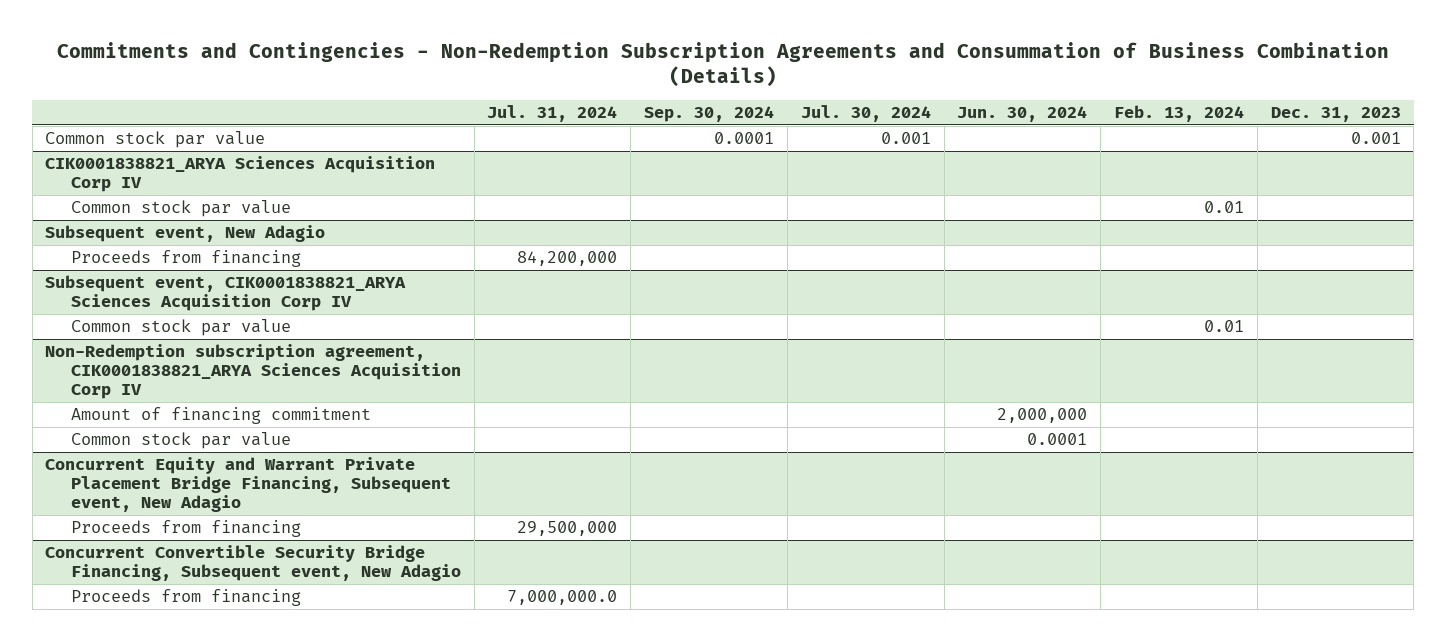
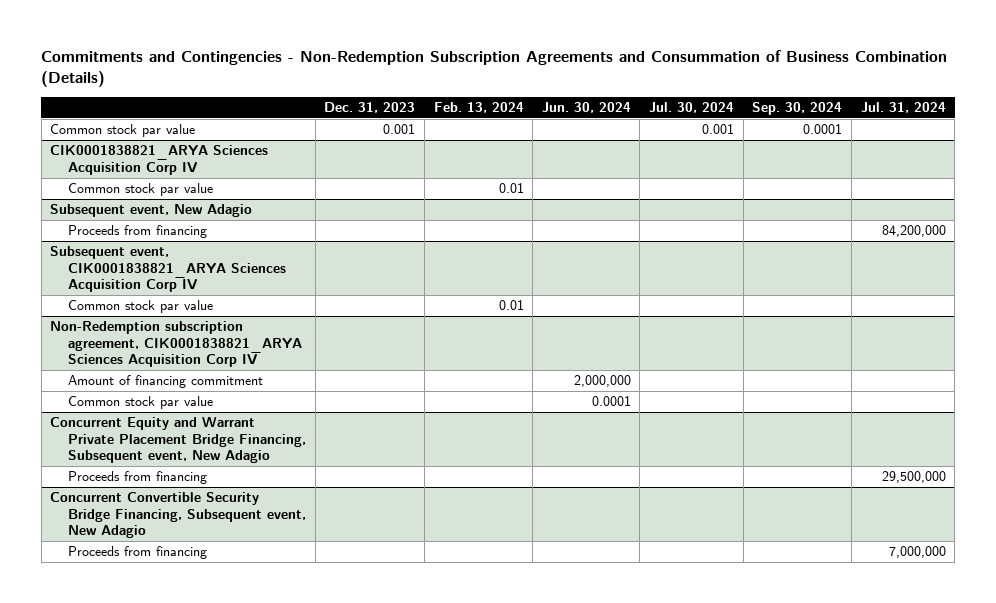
[507,590,618,606] 7,000,000.0 -> [888,546,946,559] 7,000,000

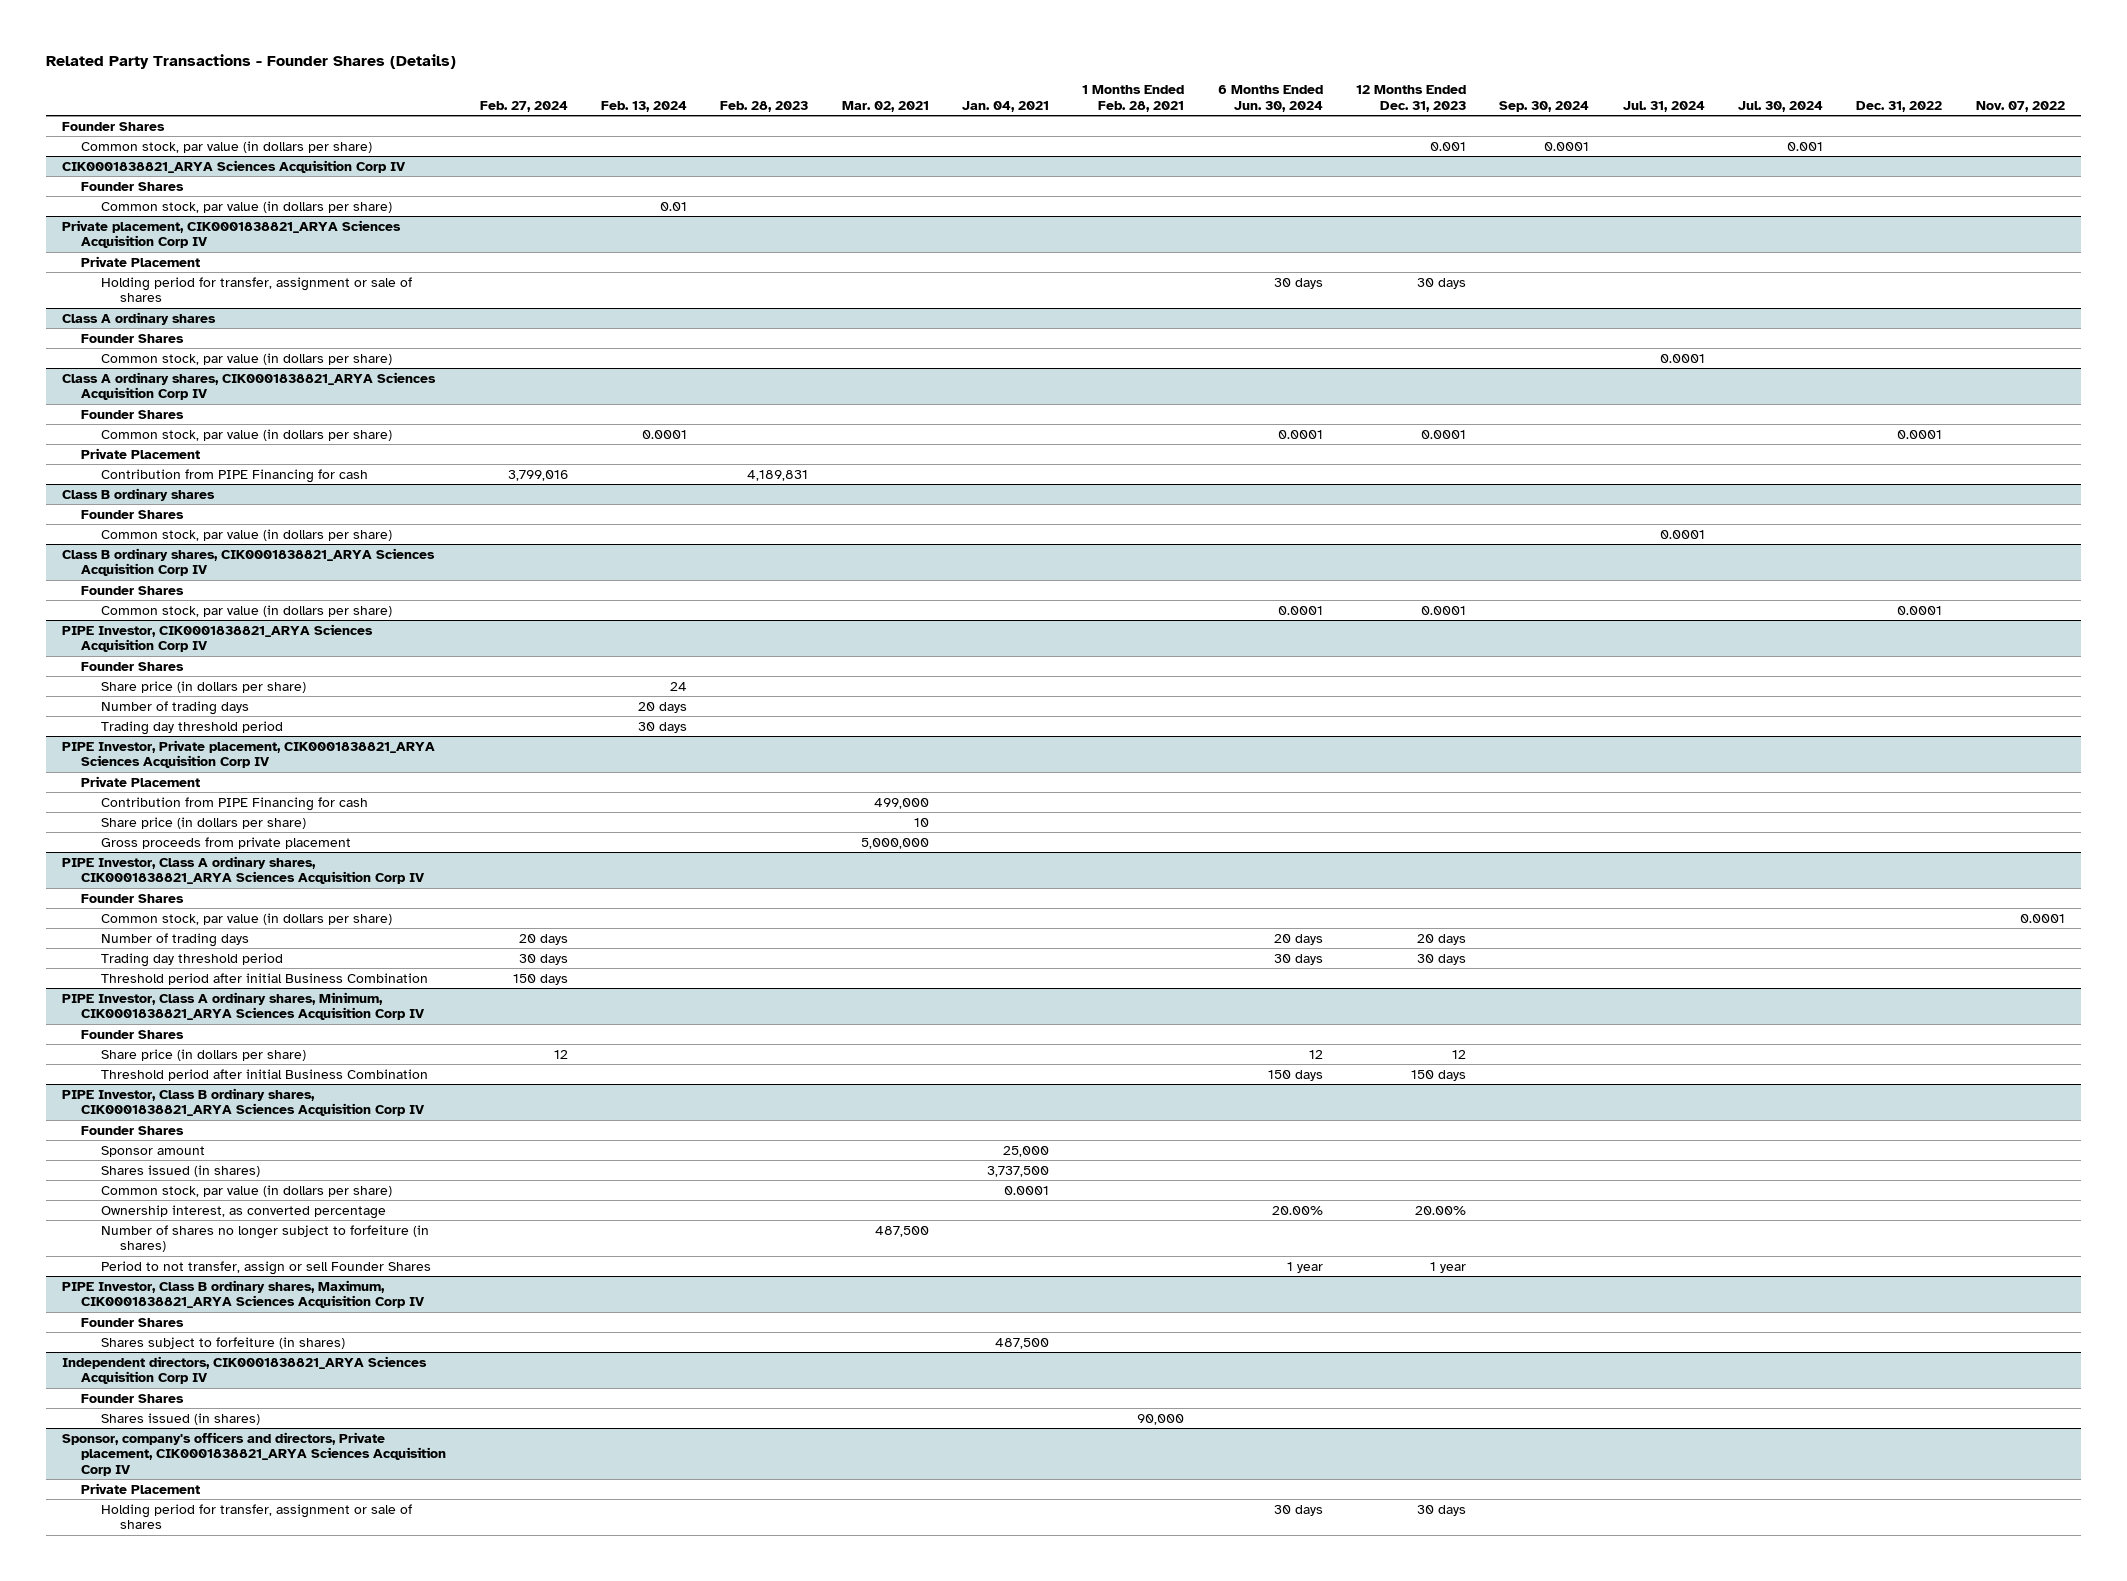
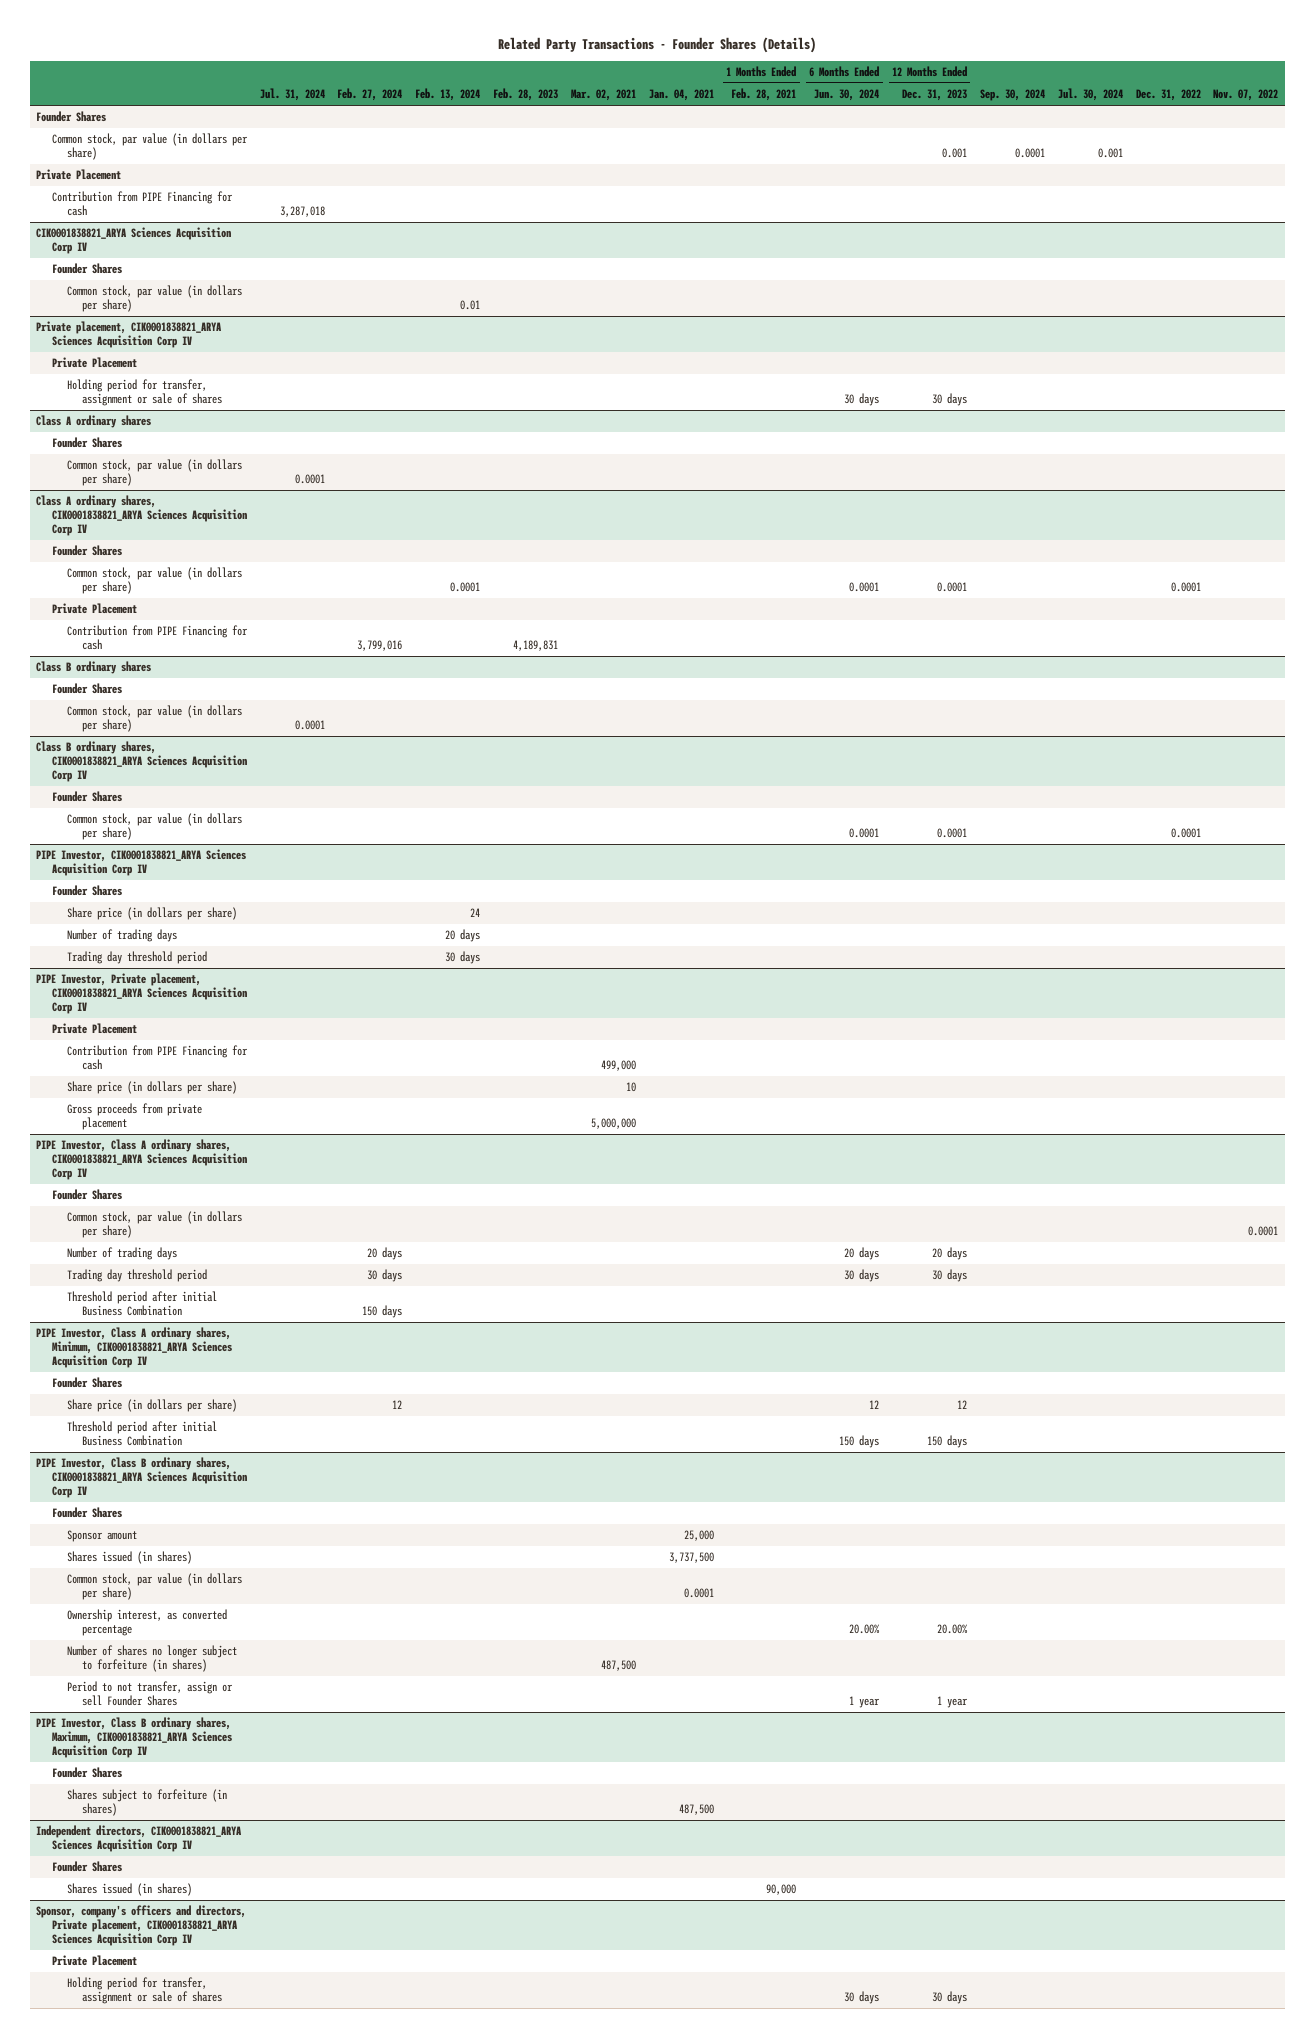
none -> [36,169,122,181] Private Placement
none -> [51,191,233,217] Contribution from PIPE Financing for cash

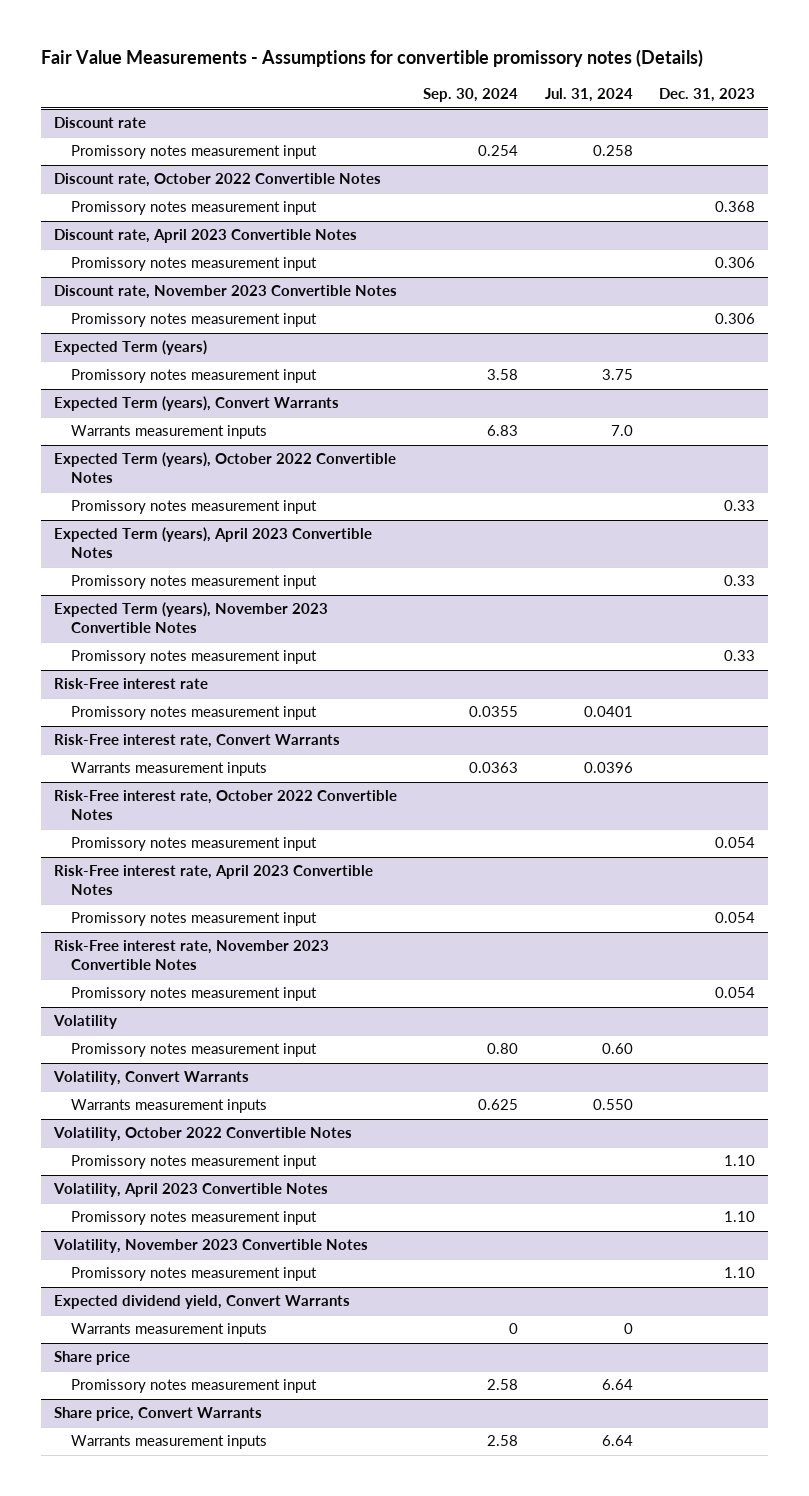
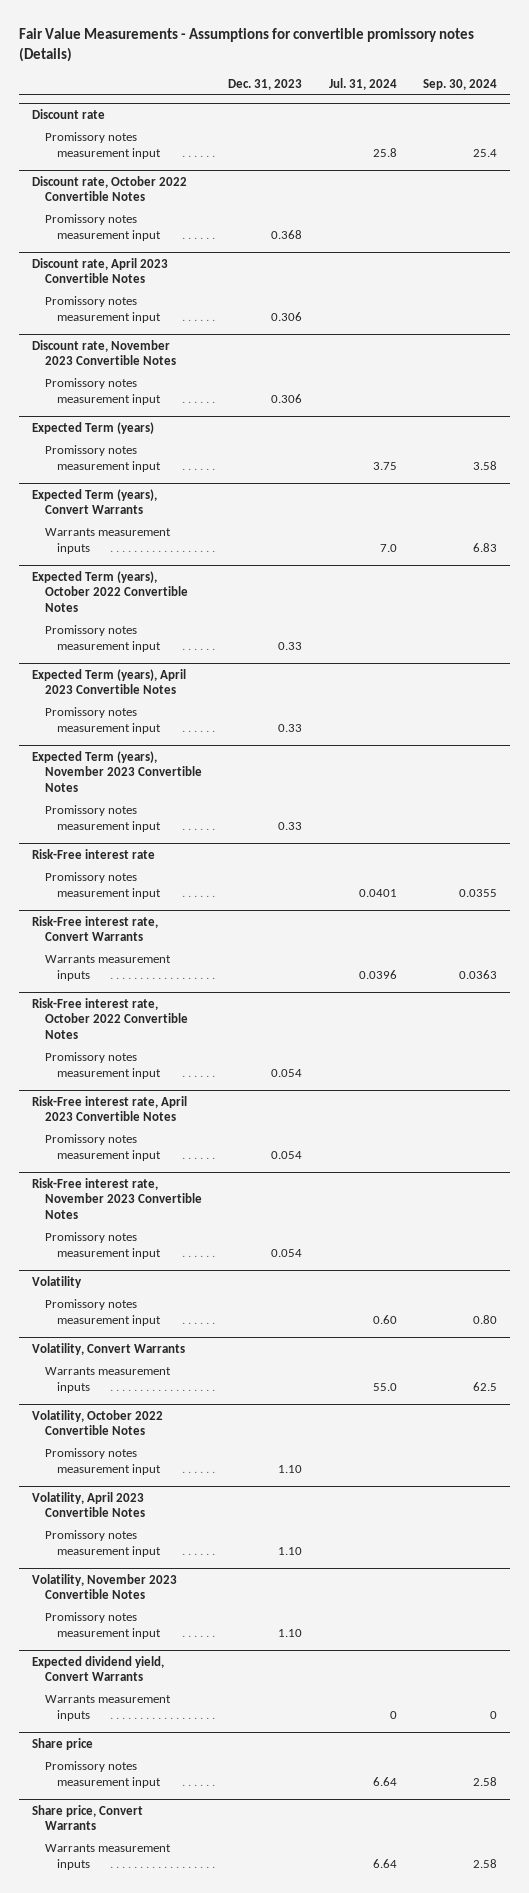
[478,145,519,157] 0.254 -> [473,148,498,157] 25.4
[592,145,633,157] 0.258 -> [372,147,397,157] 25.8
[478,1099,519,1111] 0.625 -> [473,1381,498,1391] 62.5
[592,1099,633,1111] 0.550 -> [372,1382,397,1391] 55.0

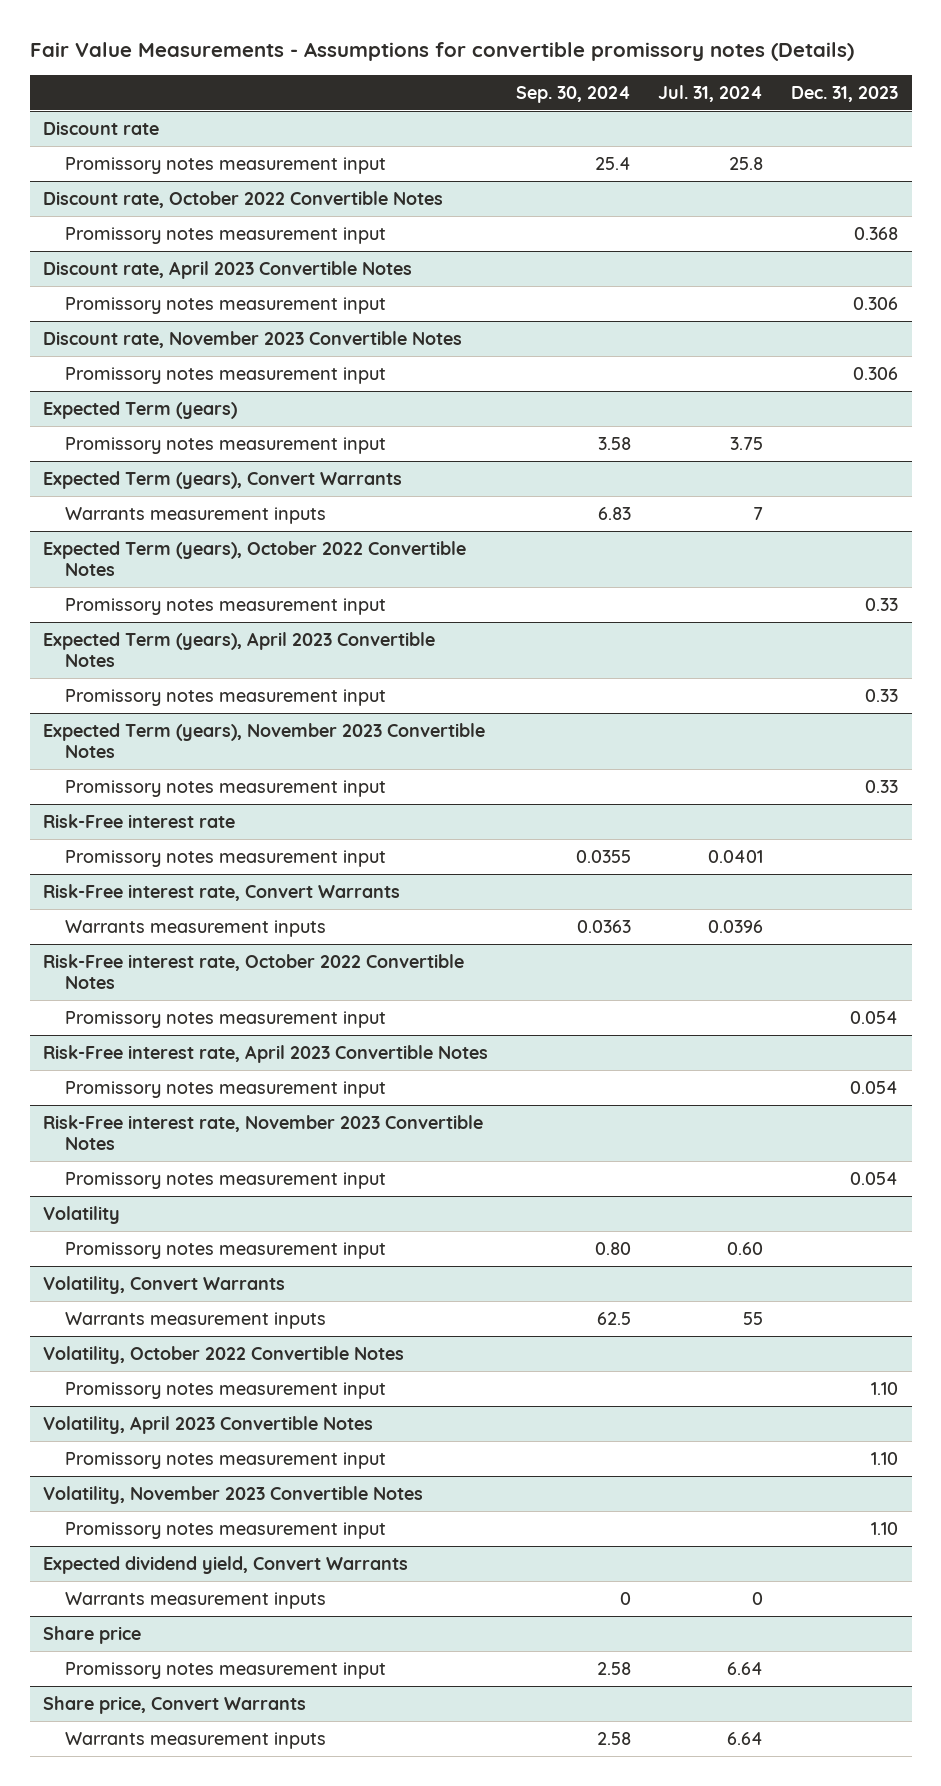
[379,543,397,552] 7.0 -> [753,506,764,520] 7
[372,1382,397,1391] 55.0 -> [743,1311,764,1325] 55

